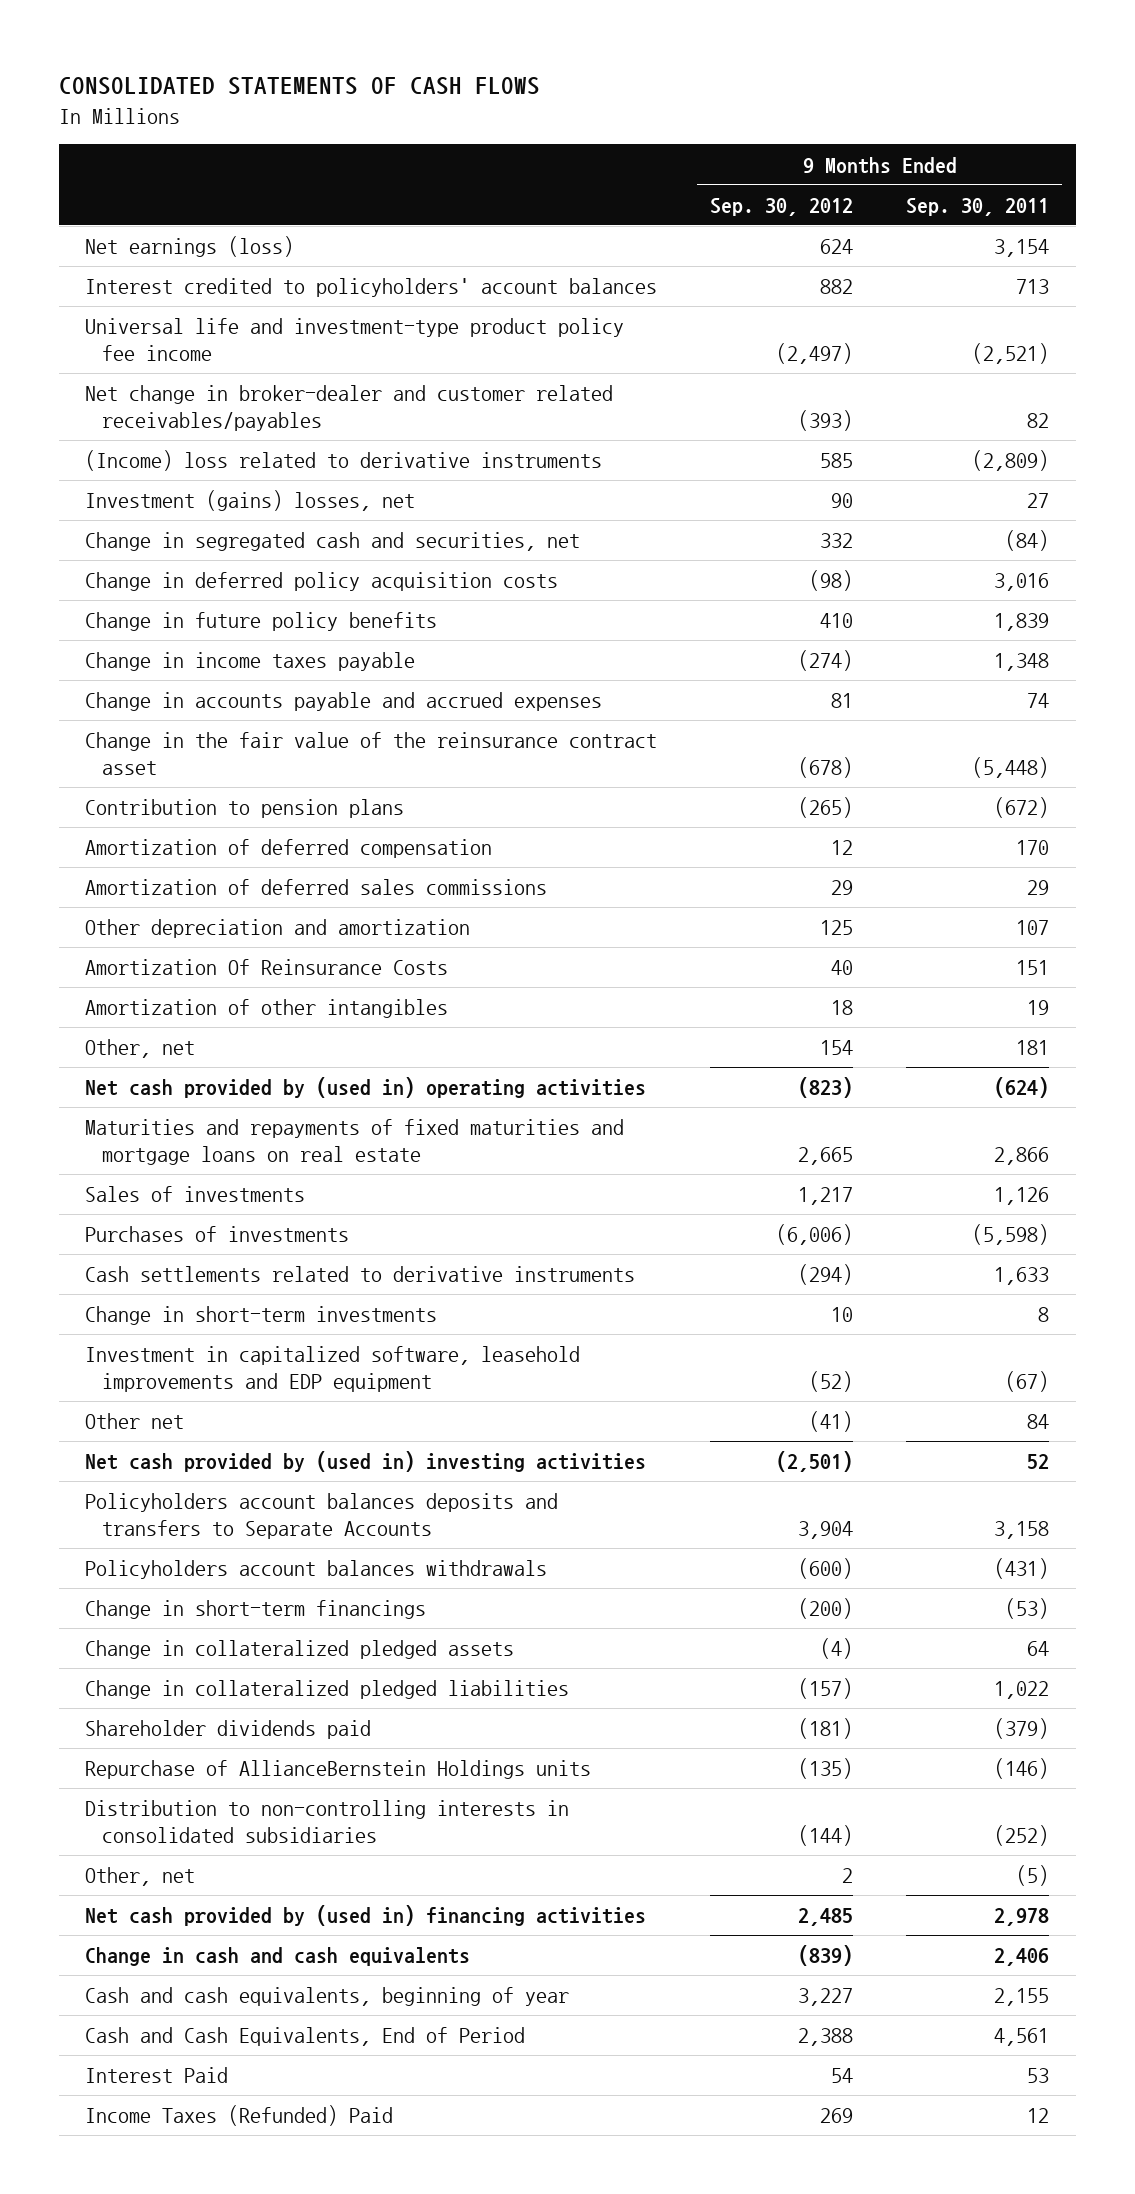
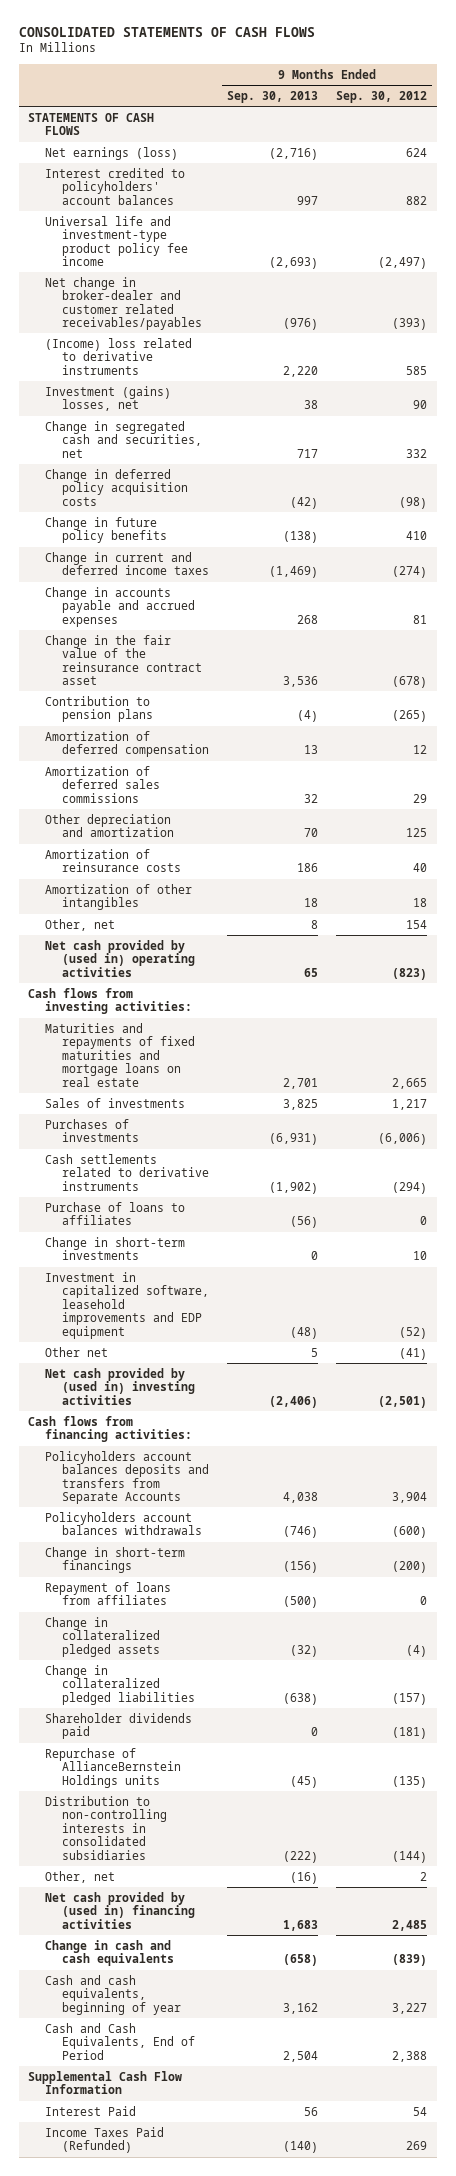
[906,197,1050,216] Sep. 30, 2011 -> none
none -> [227,90,319,103] Sep. 30, 2013
none -> [28,112,155,136] STATEMENTS OF CASH FLOWS
[85,652,416,672] Change in income taxes payable -> [44,551,209,576] Change in current and deferred income taxes
[85,959,449,976] Amortization Of Reinsurance Costs -> [44,848,181,873] Amortization of reinsurance costs
none -> [28,987,192,1015] Cash flows from investing activities:
none -> [44,1201,185,1226] Purchase of loans to affiliates
none -> [28,1415,192,1443] Cash flows from financing activities:
[85,1493,559,1539] Policyholders account balances deposits and transfers to Separate Accounts -> [44,1450,209,1505] Policyholders account balances deposits and transfers from Separate Accounts
none -> [44,1581,171,1606] Repayment of loans from affiliates
none -> [28,2070,183,2095] Supplemental Cash Flow Information
[85,2105,394,2127] Income Taxes (Refunded) Paid -> [44,2126,164,2154] Income Taxes Paid (Refunded)

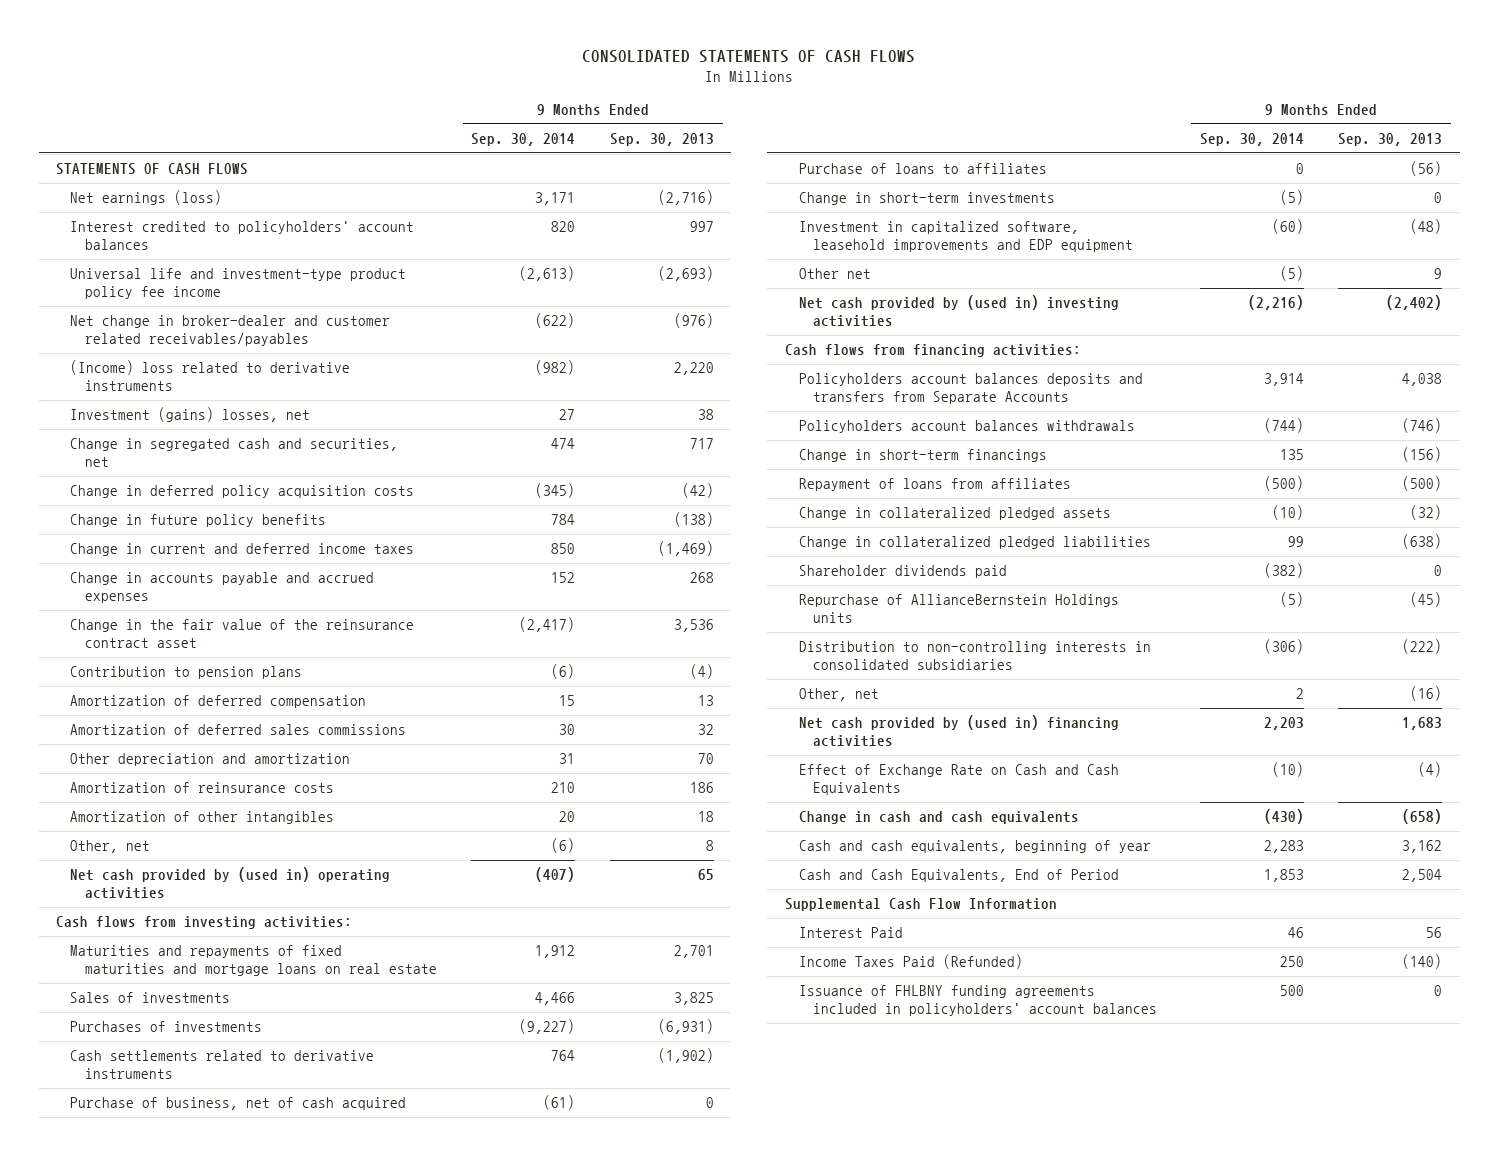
[336,90,428,103] Sep. 30, 2012 -> none
none -> [471,133,576,147] Sep. 30, 2014
none -> [70,1097,407,1111] Purchase of business, net of cash acquired
[311,1347,319,1357] 5 -> [1434,268,1443,280] 9
[269,1395,319,1408] (2,406) -> [1386,295,1443,311] (2,402)
none -> [798,764,1119,796] Effect of Exchange Rate on Cash and Cash Equivalents
none -> [798,985,1158,1017] Issuance of FHLBNY funding agreements included in policyholders' account balances

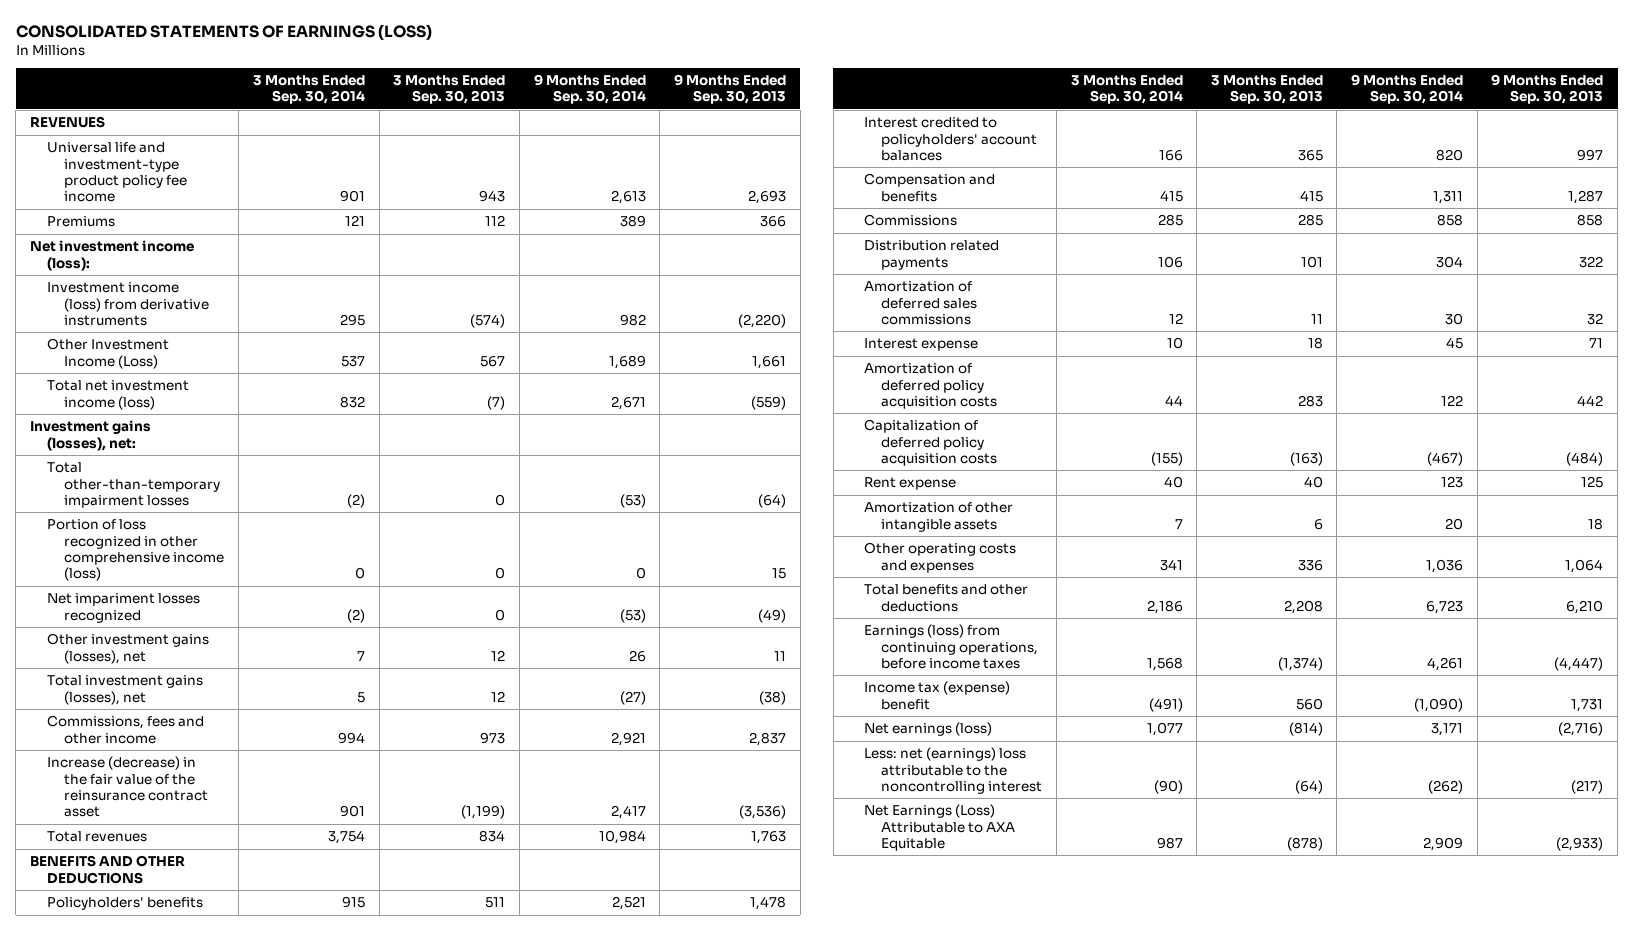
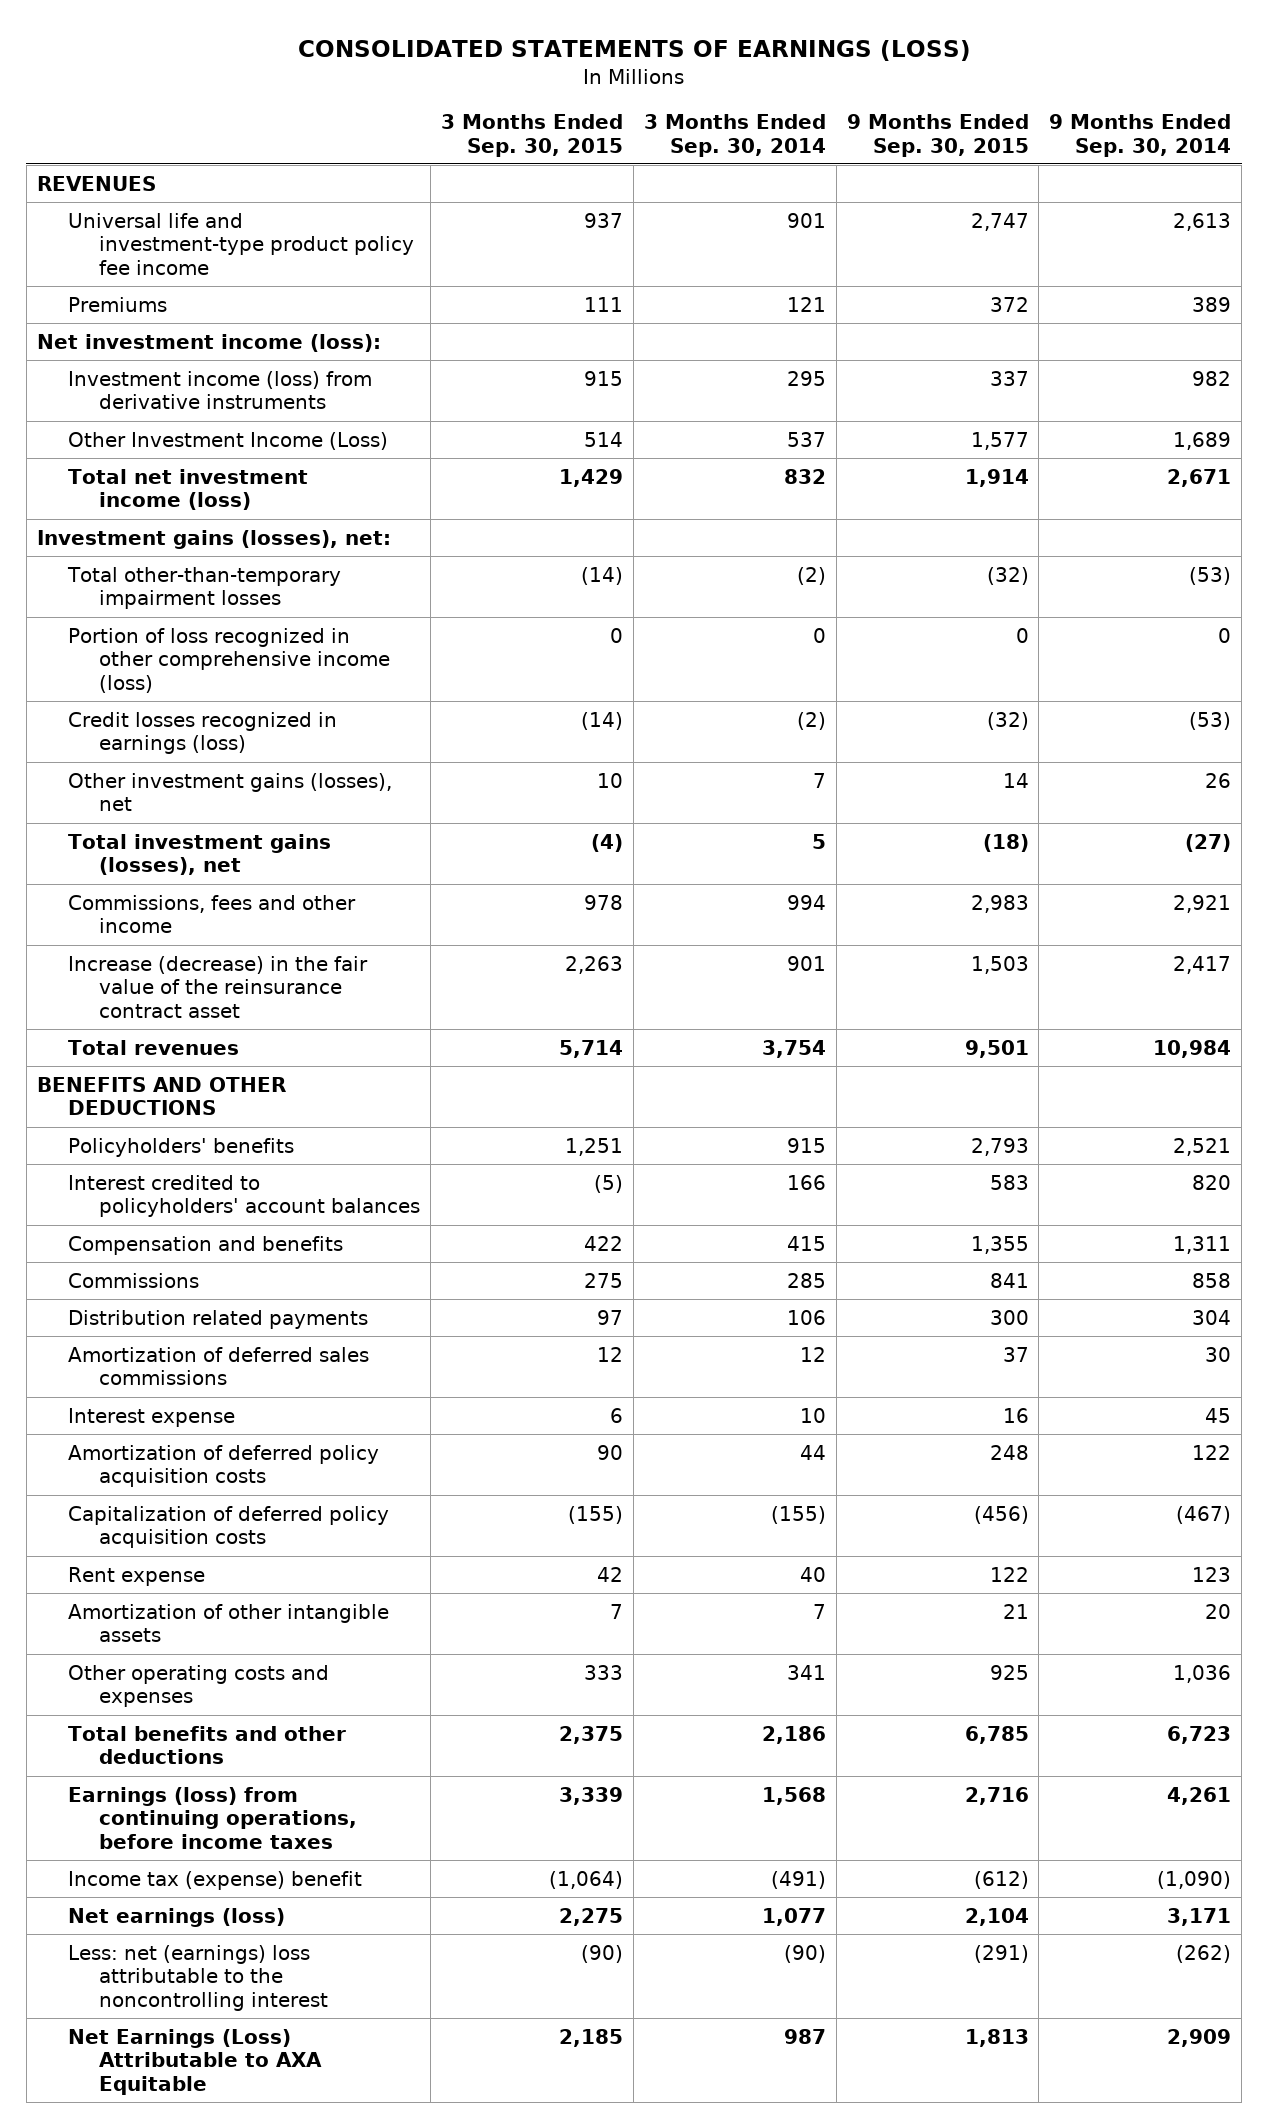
[393,75,506,105] 3 Months Ended Sep. 30, 2013 -> none
[674,74,787,105] 9 Months Ended Sep. 30, 2013 -> none
none -> [440,113,623,157] 3 Months Ended Sep. 30, 2015
none -> [846,113,1029,157] 9 Months Ended Sep. 30, 2015
[46,593,200,623] Net impariment losses recognized -> [67,711,337,755] Credit losses recognized in earnings (loss)

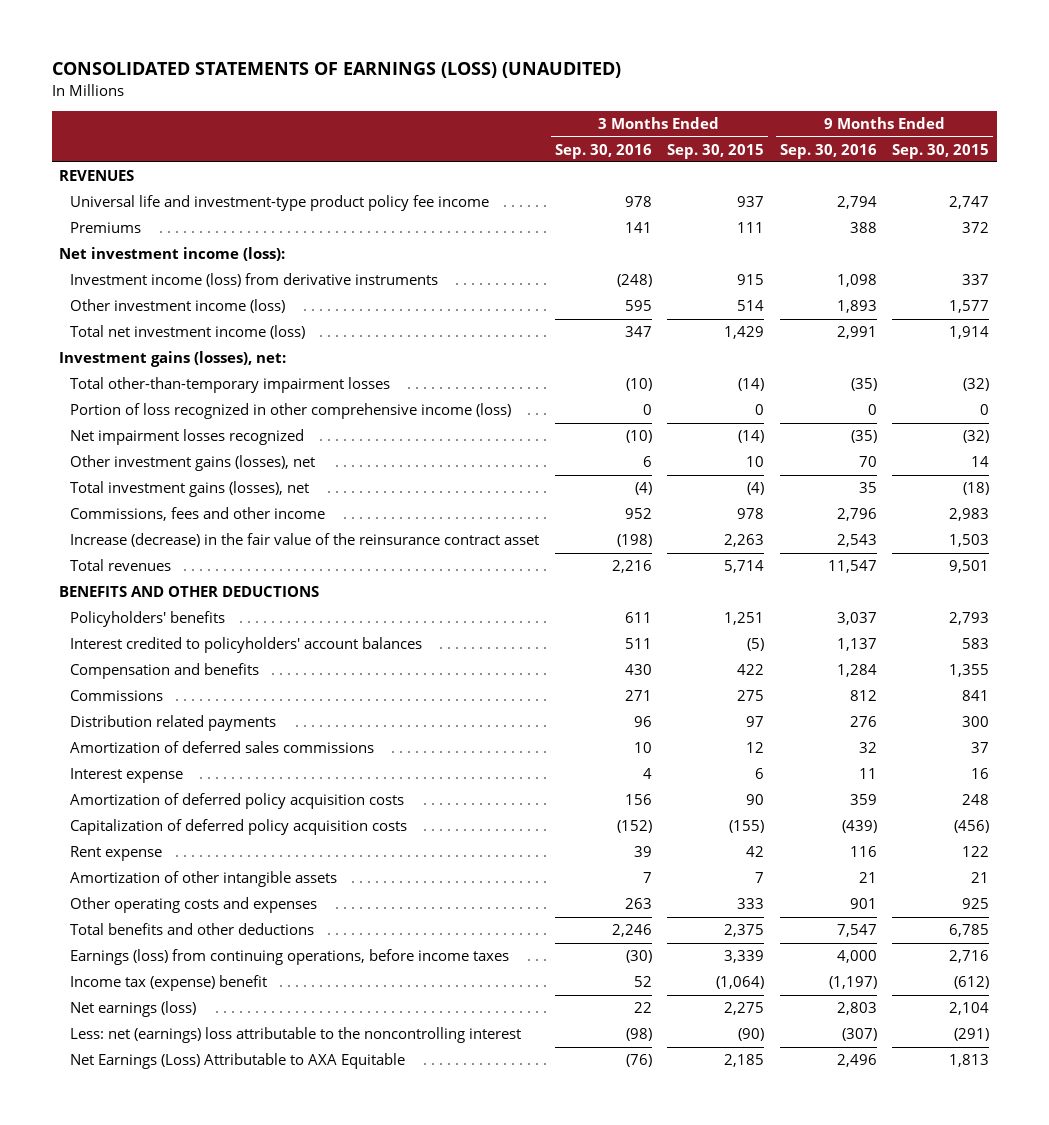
[298,39,972,61] CONSOLIDATED STATEMENTS OF EARNINGS (LOSS) -> [51,62,621,79] CONSOLIDATED STATEMENTS OF EARNINGS (LOSS) (UNAUDITED)
[643,113,826,157] 3 Months Ended Sep. 30, 2014 -> none
[1049,113,1232,157] 9 Months Ended Sep. 30, 2014 -> none
none -> [554,143,652,159] Sep. 30, 2016
none -> [779,143,877,159] Sep. 30, 2016
[67,431,388,450] Other Investment Income (Loss) -> [70,299,286,314] Other investment income (loss)
[67,711,337,755] Credit losses recognized in earnings (loss) -> [70,429,305,446] Net impairment losses recognized

